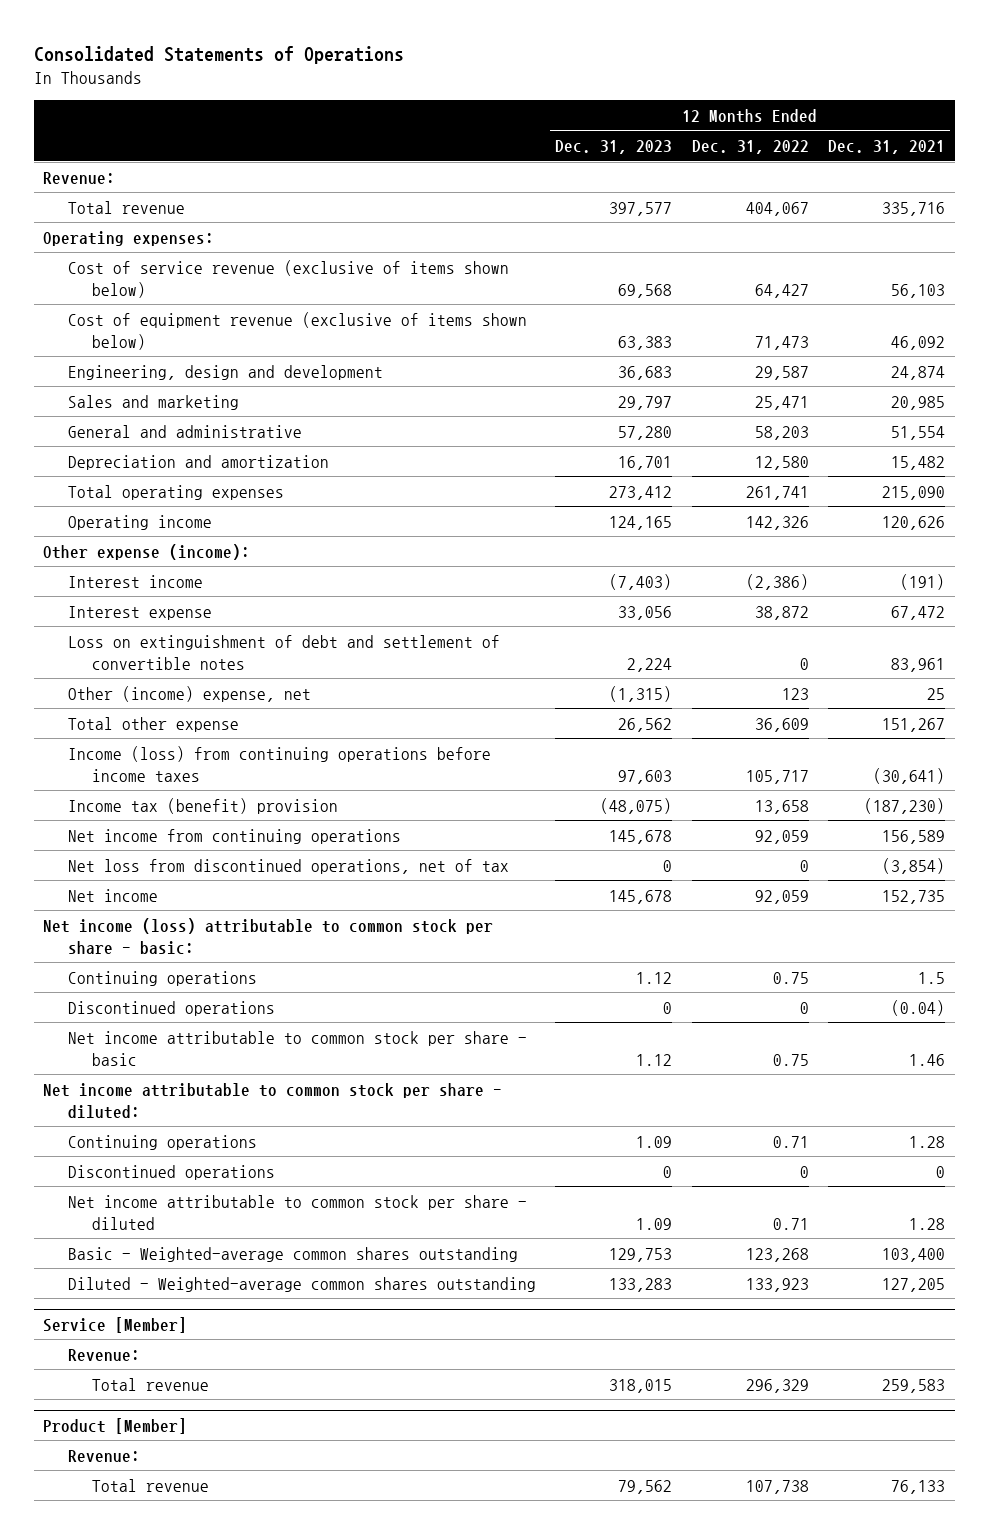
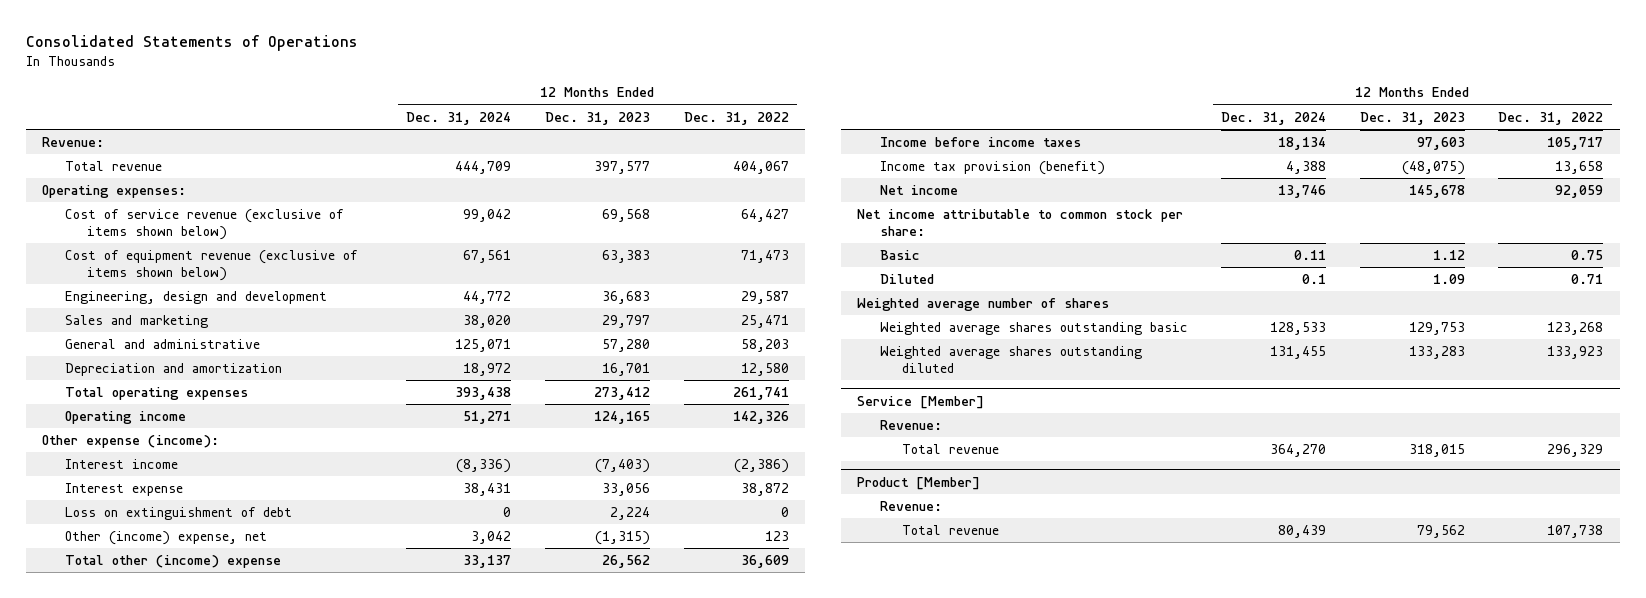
[828,139,946,154] Dec. 31, 2021 -> none
none -> [406,111,512,125] Dec. 31, 2024
[67,634,500,670] Loss on extinguishment of debt and settlement of convertible notes -> [64,507,292,521] Loss on extinguishment of debt
[67,828,401,844] Net income from continuing operations -> none
[67,858,509,874] Net loss from discontinued operations, net of tax -> none
[67,716,239,732] Total other expense -> [64,555,281,569] Total other (income) expense
[67,745,491,782] Income (loss) from continuing operations before income taxes -> [879,137,1081,148] Income before income taxes
[67,797,338,814] Income tax (benefit) provision -> [879,161,1105,176] Income tax provision (benefit)
[67,970,257,986] Continuing operations -> none
[67,1000,275,1016] Discontinued operations -> none
[43,1082,503,1119] Net income attributable to common stock per share - diluted: -> none
[67,1134,257,1150] Continuing operations -> none
[67,1164,275,1180] Discontinued operations -> none
[43,917,494,955] Net income (loss) attributable to common stock per share - basic: -> [857,209,1184,237] Net income attributable to common stock per share:
[67,1030,527,1066] Net income attributable to common stock per share - basic -> [879,250,920,261] Basic
[67,1194,527,1230] Net income attributable to common stock per share - diluted -> [879,274,934,285] Diluted
none -> [857,298,1110,312] Weighted average number of shares
[67,1246,518,1262] Basic - Weighted-average common shares outstanding -> [879,322,1188,336] Weighted average shares outstanding basic
[67,1276,536,1292] Diluted - Weighted-average common shares outstanding -> [879,346,1142,374] Weighted average shares outstanding diluted

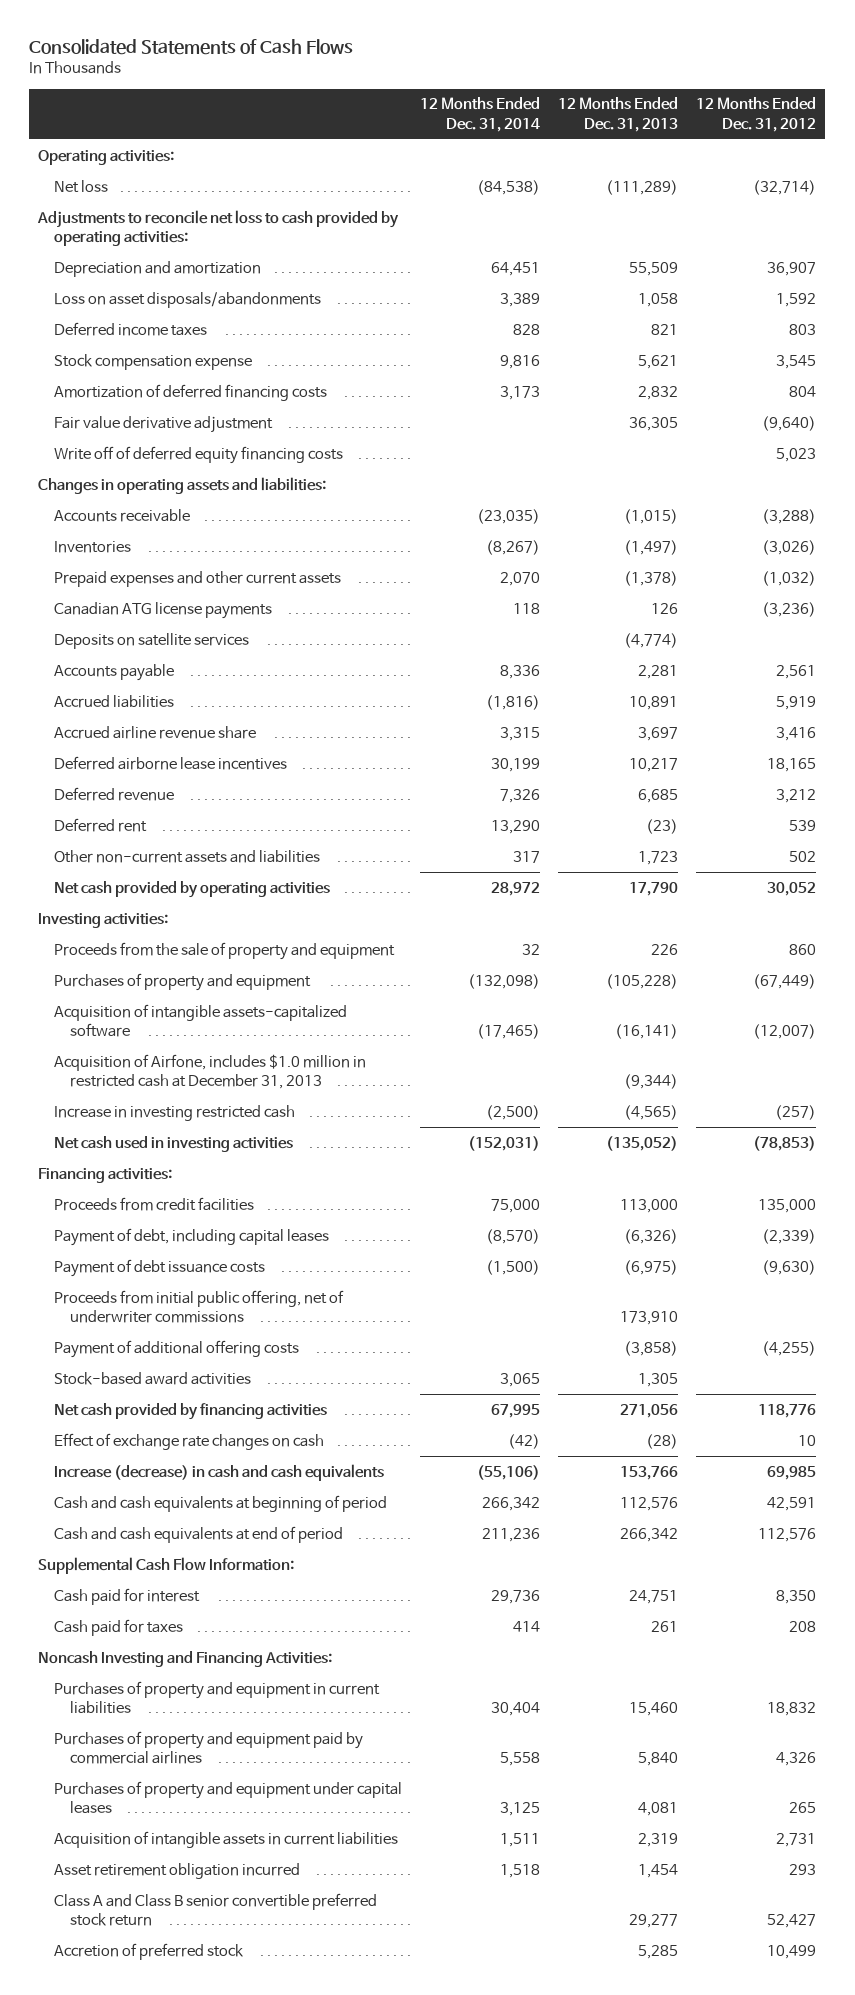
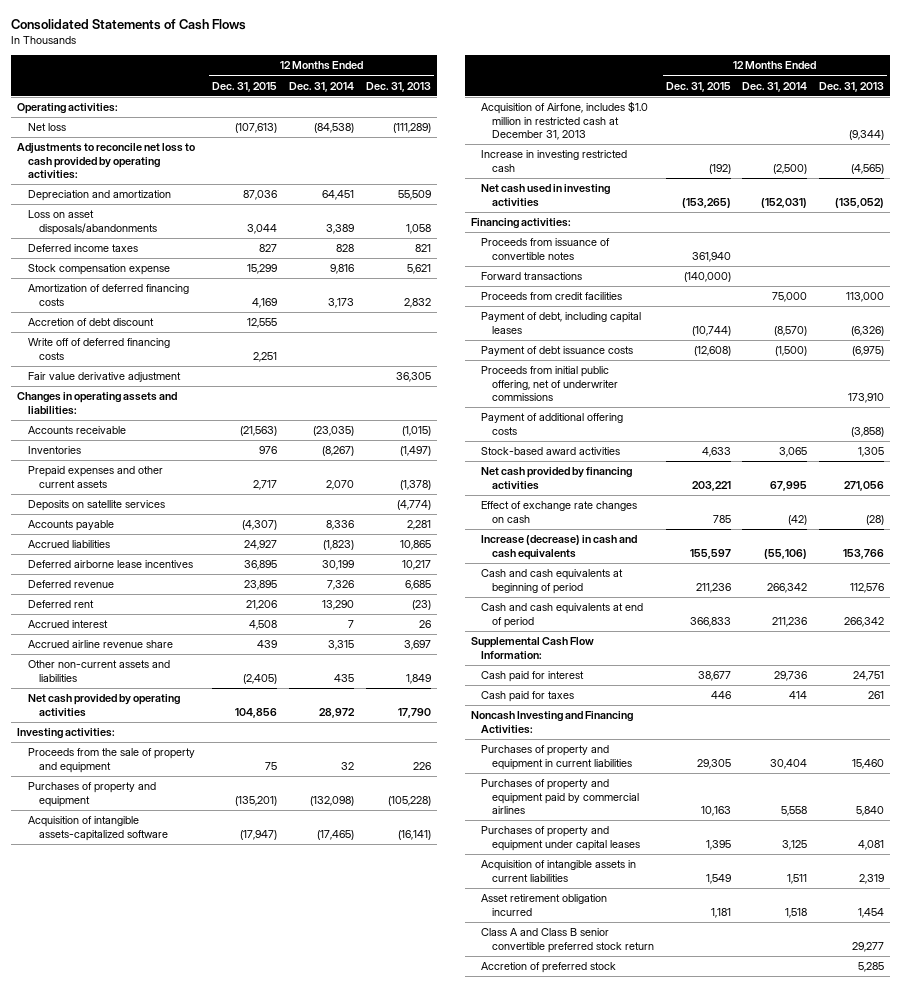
[696,97,817,132] 12 Months Ended Dec. 31, 2012 -> none
none -> [212,81,278,92] Dec. 31, 2015
none -> [27,318,154,327] Accretion of debt discount
none -> [27,338,170,360] Write off of deferred financing costs
[54,445,344,464] Write off of deferred equity financing costs -> none
[54,601,273,619] Canadian ATG license payments -> none
[486,694,541,710] (1,816) -> [323,540,355,551] (1,823)
[629,695,679,710] 10,891 -> [399,540,431,551] 10,865
none -> [27,620,108,629] Accrued interest
[54,725,257,739] Accrued airline revenue share -> [27,640,173,649] Accrued airline revenue share
[513,850,541,863] 317 -> [334,673,355,682] 435
[638,850,679,865] 1,723 -> [405,673,431,684] 1,849
none -> [481,238,611,260] Proceeds from issuance of convertible notes
none -> [481,272,583,281] Forward transactions

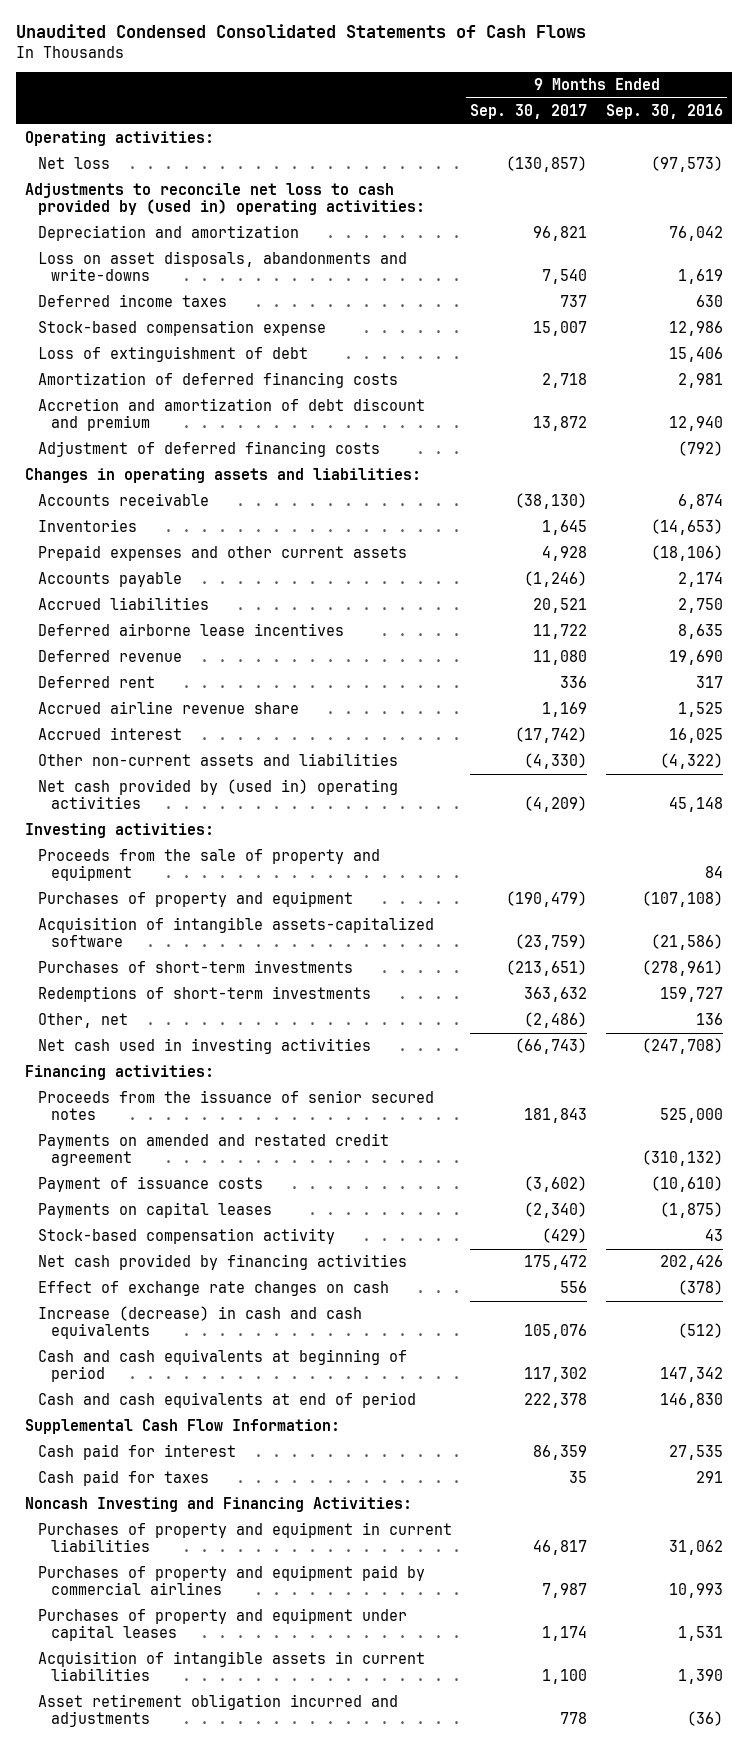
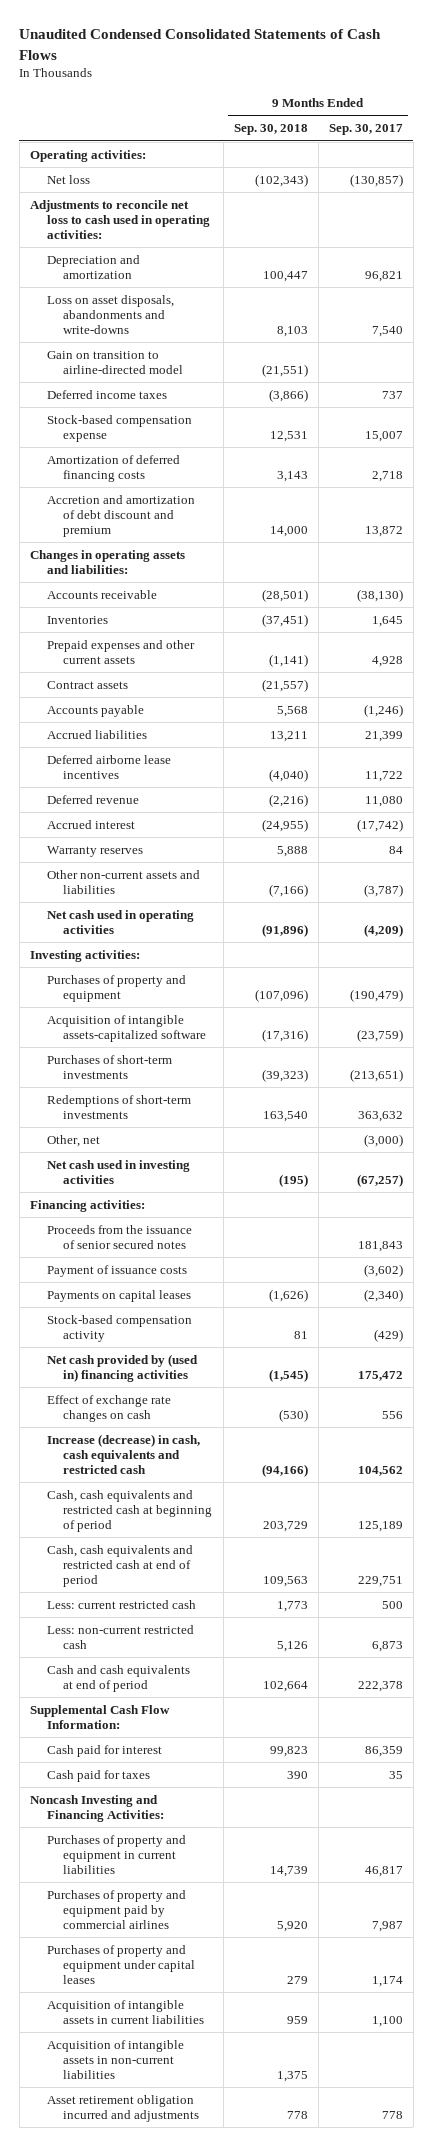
[605,104,723,120] Sep. 30, 2016 -> none
none -> [233,124,308,136] Sep. 30, 2018
[24,183,426,216] Adjustments to reconcile net loss to cash provided by (used in) operating activities: -> [29,199,210,239] Adjustments to reconcile net loss to cash used in operating activities:
none -> [46,350,184,374] Gain on transition to airline-directed model
[38,346,309,363] Loss of extinguishment of debt -> none
[38,441,381,458] Adjustment of deferred financing costs -> none
none -> [46,680,128,689] Contract assets
[533,598,588,614] 20,521 -> [364,730,403,742] 21,399
[38,676,156,689] Deferred rent -> none
[38,701,300,715] Accrued airline revenue share -> none
none -> [46,845,143,857] Warranty reserves
[524,753,588,770] (4,330) -> [363,883,403,897] (3,787)
[38,779,399,810] Net cash provided by (used in) operating activities -> [46,909,194,934] Net cash used in operating activities
[38,849,381,882] Proceeds from the sale of property and equipment -> none
[524,1012,588,1029] (2,486) -> [363,1133,403,1147] (3,000)
[515,1038,588,1055] (66,743) -> [356,1173,403,1187] (67,257)
[38,1133,390,1167] Payments on amended and restated credit agreement -> none
[38,1254,408,1271] Net cash provided by financing activities -> [46,1353,198,1382] Net cash provided by (used in) financing activities
[38,1306,363,1340] Increase (decrease) in cash and cash equivalents -> [46,1433,200,1474] Increase (decrease) in cash, cash equivalents and restricted cash
[524,1324,588,1340] 105,076 -> [357,1465,403,1476] 104,562
[38,1349,408,1383] Cash and cash equivalents at beginning of period -> [46,1489,213,1532] Cash, cash equivalents and restricted cash at beginning of period
[524,1367,588,1383] 117,302 -> [357,1520,403,1532] 125,189
none -> [46,1544,193,1587] Cash, cash equivalents and restricted cash at end of period
none -> [46,1599,196,1609] Less: current restricted cash
none -> [46,1624,194,1649] Less: non-current restricted cash
none -> [46,2039,184,2079] Acquisition of intangible assets in non-current liabilities

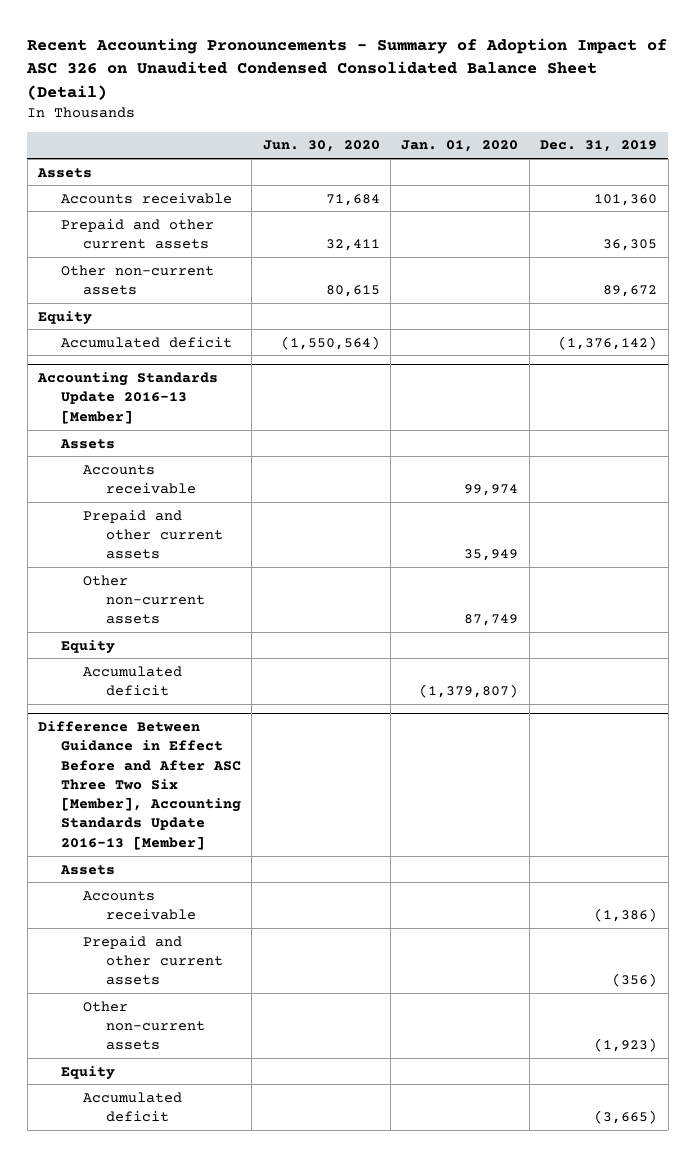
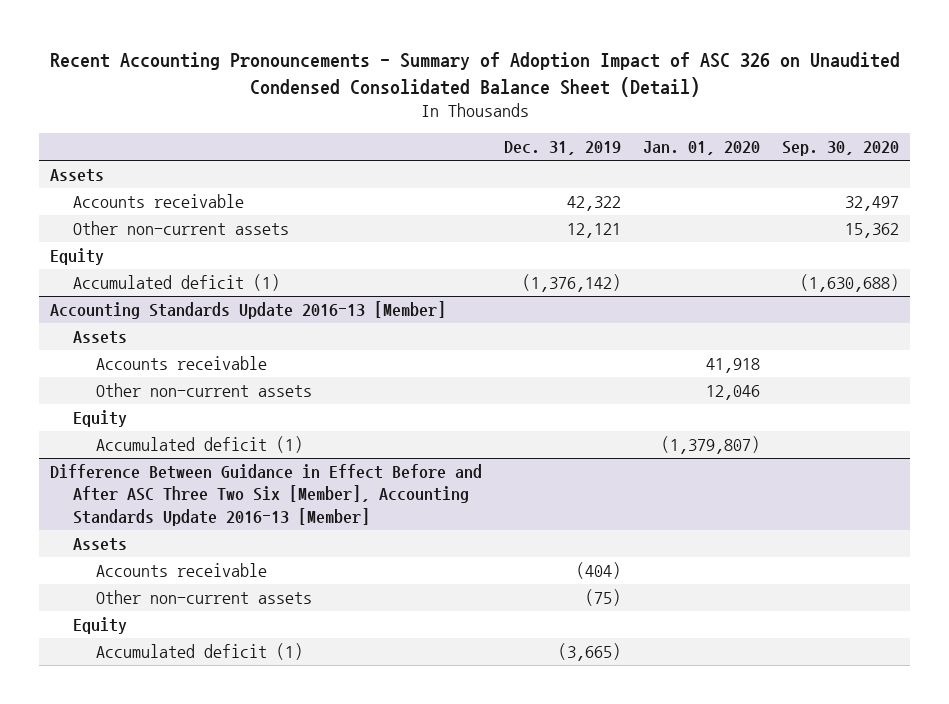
[262,140,380,153] Jun. 30, 2020 -> none
none -> [782,141,900,157] Sep. 30, 2020
[60,218,214,249] Prepaid and other current assets -> none
[594,193,658,206] 101,360 -> [566,195,621,211] 42,322
[603,284,658,297] 89,672 -> [566,222,621,238] 12,121
[60,336,232,348] Accumulated deficit -> [72,273,280,291] Accumulated deficit (1)
[83,509,224,560] Prepaid and other current assets -> none
[464,483,519,496] 99,974 -> [706,357,761,373] 41,918
[464,614,519,627] 87,749 -> [706,384,761,400] 12,046
[83,665,183,696] Accumulated deficit -> [96,435,304,453] Accumulated deficit (1)
[83,935,224,986] Prepaid and other current assets -> none
[594,907,658,922] (1,386) -> [575,561,621,579] (404)
[594,1038,658,1053] (1,923) -> [584,588,621,606] (75)
[83,1091,183,1122] Accumulated deficit -> [96,642,304,660] Accumulated deficit (1)

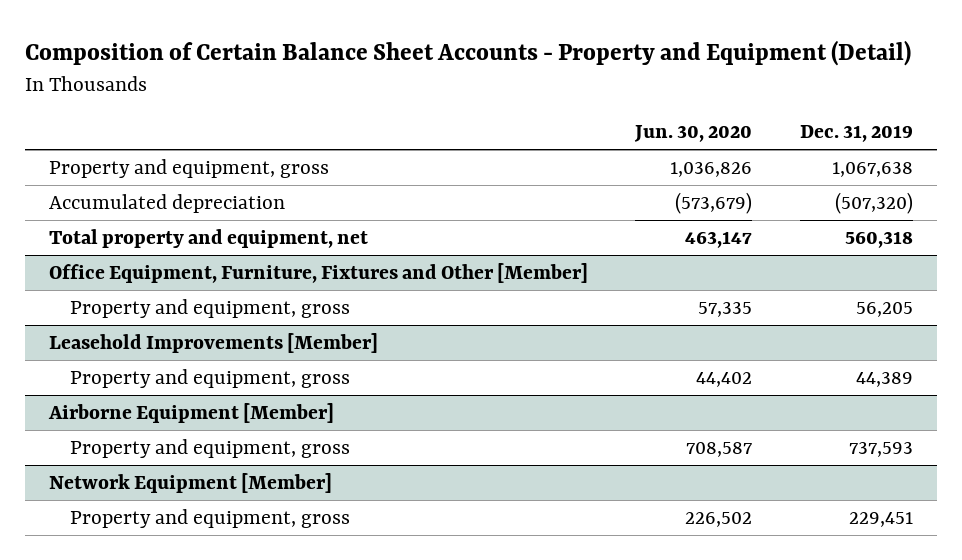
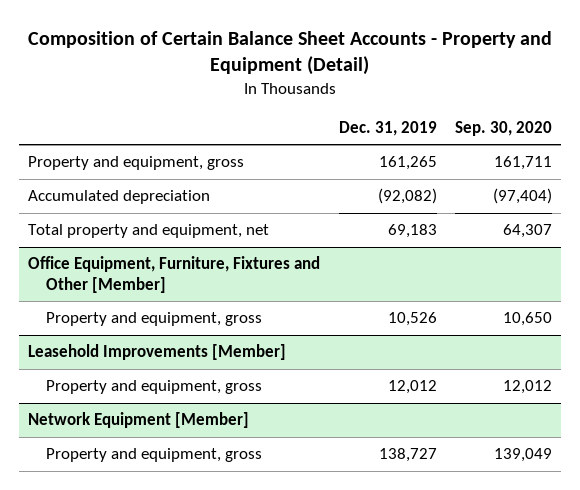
[634,125,753,143] Jun. 30, 2020 -> none
none -> [455,120,553,136] Sep. 30, 2020
[832,162,914,178] 1,067,638 -> [378,156,437,171] 161,265
[835,192,914,215] (507,320) -> [377,188,437,205] (92,082)
[845,231,914,249] 560,318 -> [387,224,437,239] 69,183
[856,302,914,318] 56,205 -> [387,312,437,327] 10,526
[47,403,334,424] Airborne Equipment [Member] -> none
[69,439,350,459] Property and equipment, gross -> none
[856,372,914,388] 44,389 -> [387,380,437,395] 12,012
[849,512,914,528] 229,451 -> [378,448,437,463] 138,727

